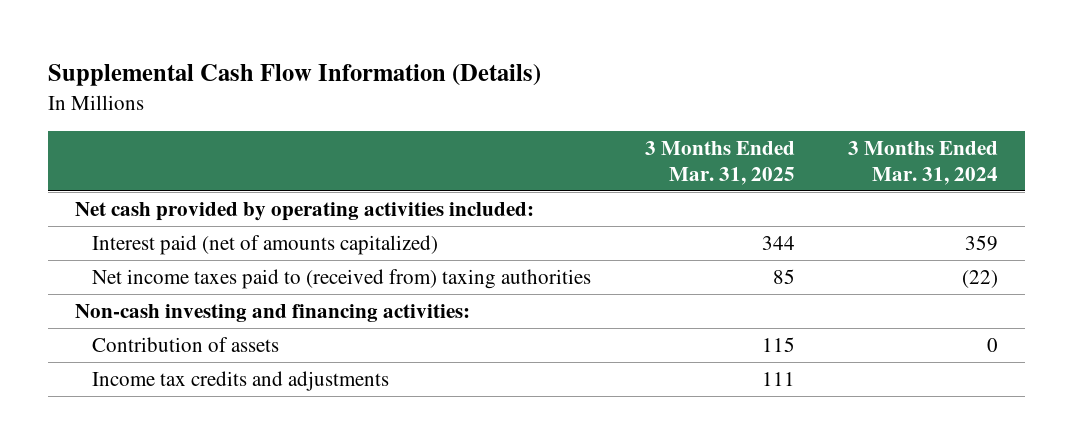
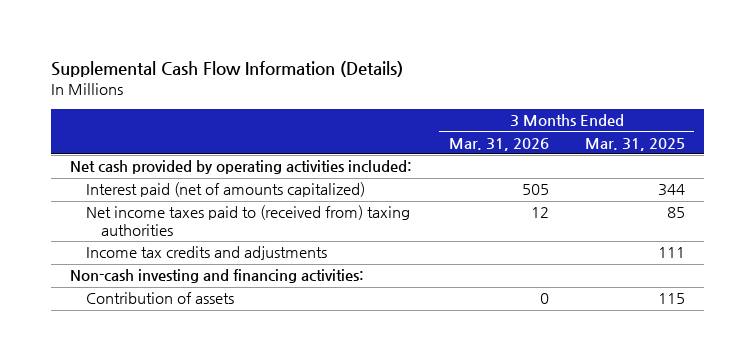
[848,140,999,185] 3 Months Ended Mar. 31, 2024 -> none
none -> [448,137,549,151] Mar. 31, 2026
[91,370,389,391] Income tax credits and adjustments -> [85,246,327,261] Income tax credits and adjustments

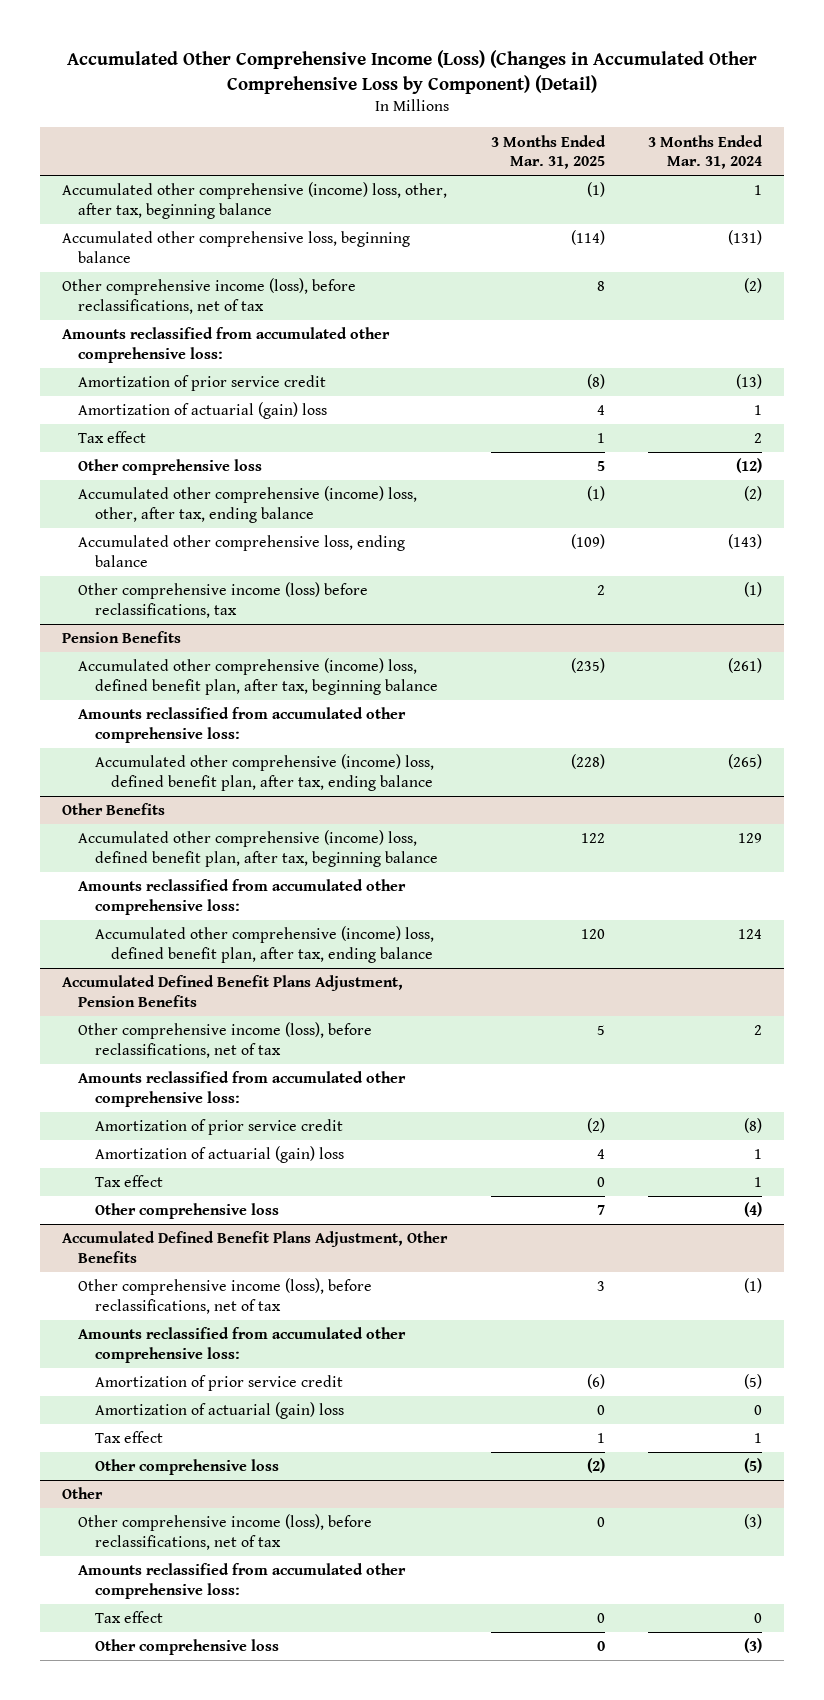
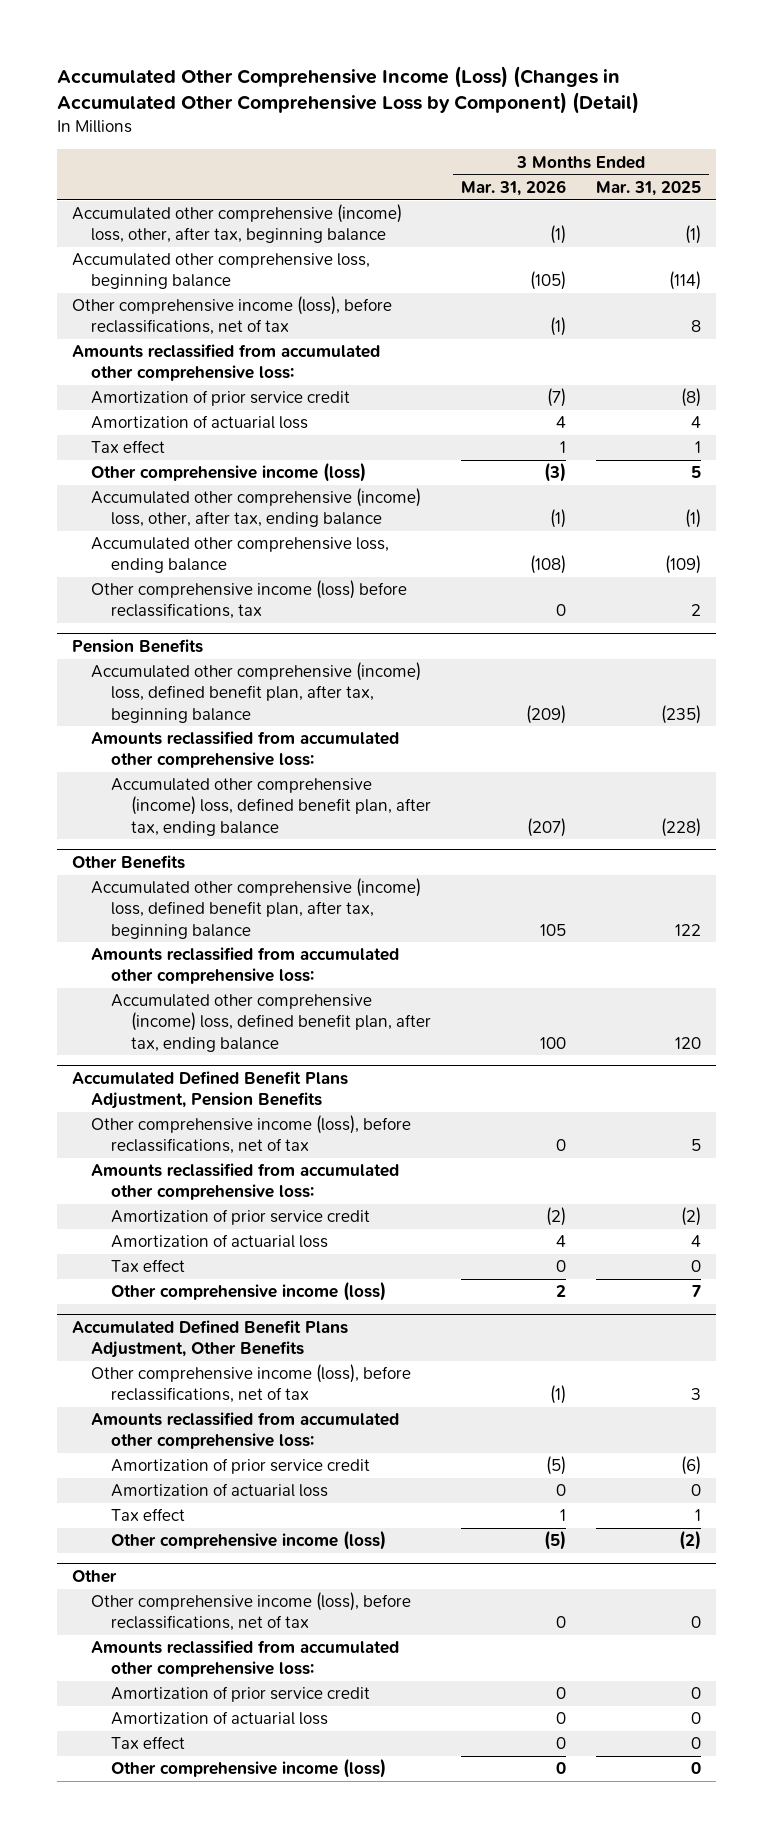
[648,134,764,170] 3 Months Ended Mar. 31, 2024 -> none
none -> [460,179,566,196] Mar. 31, 2026
[78,402,328,420] Amortization of actuarial (gain) loss -> [91,415,309,430] Amortization of actuarial loss
[78,459,263,476] Other comprehensive loss -> [91,462,367,483] Other comprehensive income (loss)
[94,1146,344,1164] Amortization of actuarial (gain) loss -> [110,1234,328,1249] Amortization of actuarial loss
[94,1203,279,1220] Other comprehensive loss -> [110,1281,386,1302] Other comprehensive income (loss)
[94,1402,344,1420] Amortization of actuarial (gain) loss -> [110,1483,328,1498] Amortization of actuarial loss
[94,1459,279,1476] Other comprehensive loss -> [110,1530,386,1551] Other comprehensive income (loss)
none -> [110,1686,370,1703] Amortization of prior service credit
none -> [110,1711,328,1726] Amortization of actuarial loss
[94,1639,279,1656] Other comprehensive loss -> [110,1758,386,1779] Other comprehensive income (loss)

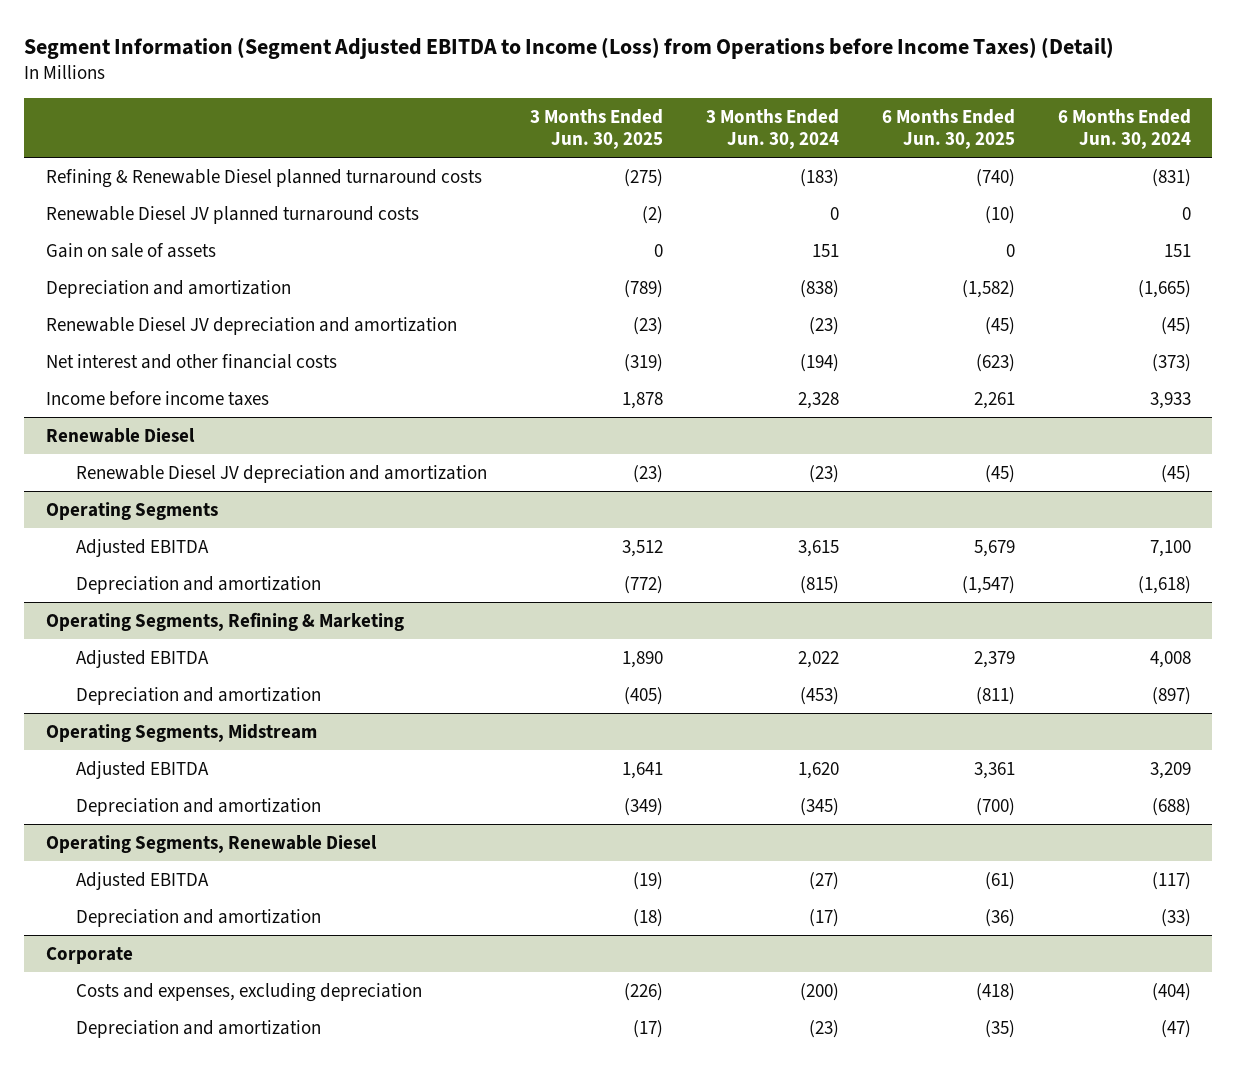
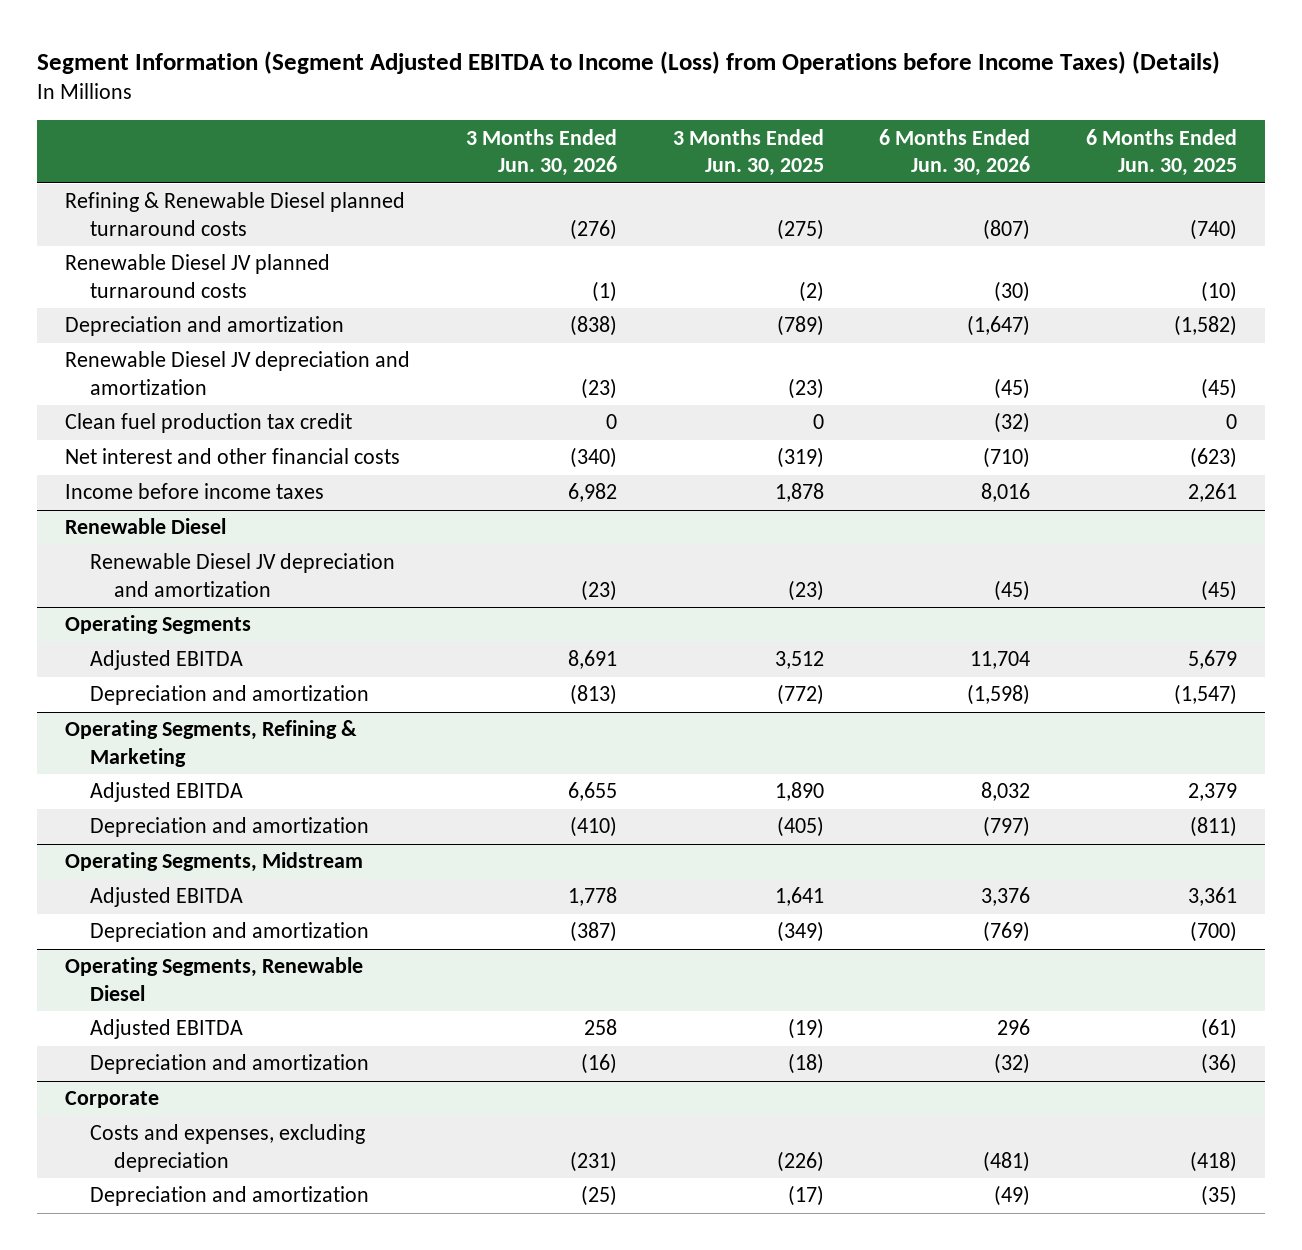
[24,36,1115,59] Segment Information (Segment Adjusted EBITDA to Income (Loss) from Operations before Income Taxes) (Detail) -> [37,51,1221,75] Segment Information (Segment Adjusted EBITDA to Income (Loss) from Operations before Income Taxes) (Details)
[705,108,839,150] 3 Months Ended Jun. 30, 2024 -> none
[1057,108,1191,150] 6 Months Ended Jun. 30, 2024 -> none
none -> [465,128,617,177] 3 Months Ended Jun. 30, 2026
none -> [879,128,1031,177] 6 Months Ended Jun. 30, 2026
[45,242,216,258] Gain on sale of assets -> none
none -> [65,413,353,434] Clean fuel production tax credit

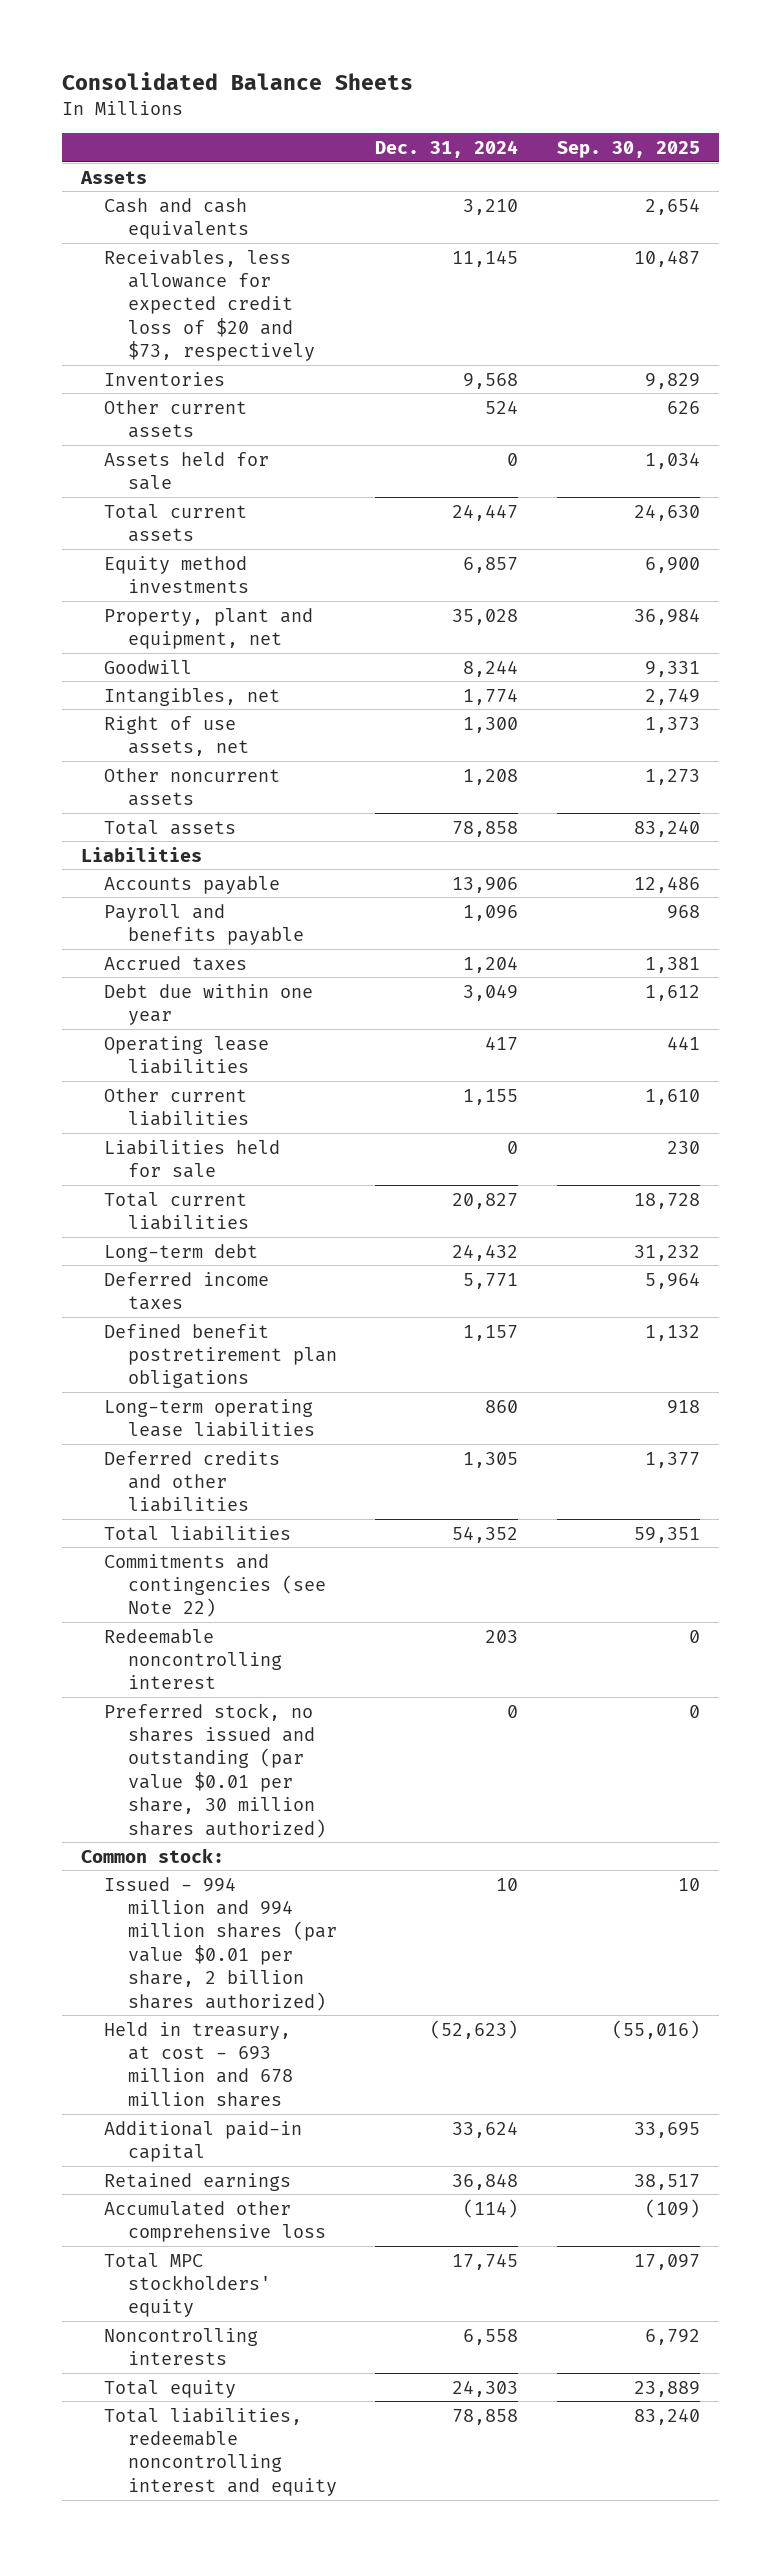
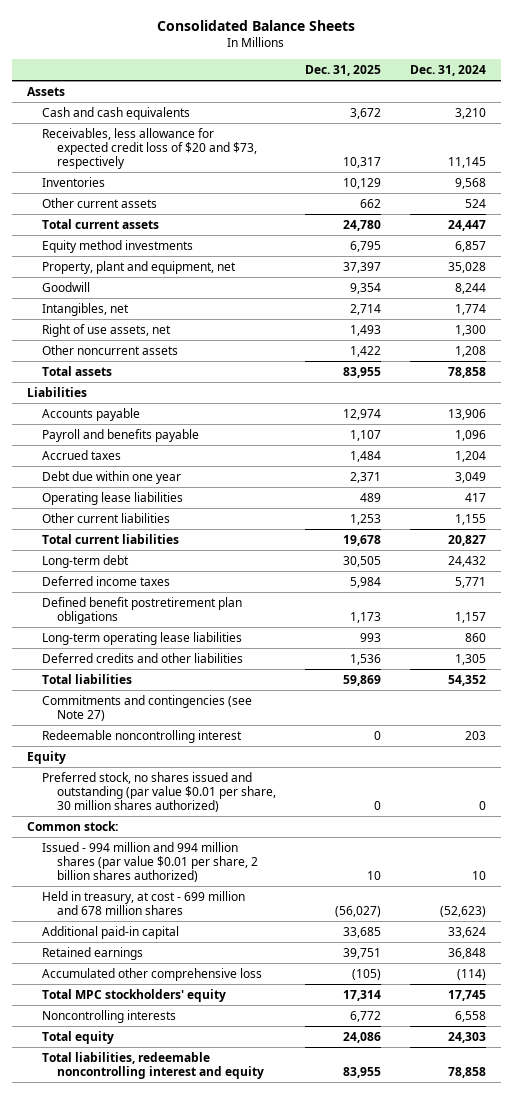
[556,140,700,158] Sep. 30, 2025 -> none
none -> [305,64,382,76] Dec. 31, 2025
[104,451,270,490] Assets held for sale -> none
[104,1139,281,1178] Liabilities held for sale -> none
[104,1553,326,1618] Commitments and contingencies (see Note 22) -> [41,694,252,721] Commitments and contingencies (see Note 27)
none -> [26,750,66,764] Equity
[104,2021,293,2107] Held in treasury, at cost - 693 million and 678 million shares -> [41,890,245,915] Held in treasury, at cost - 699 million and 678 million shares

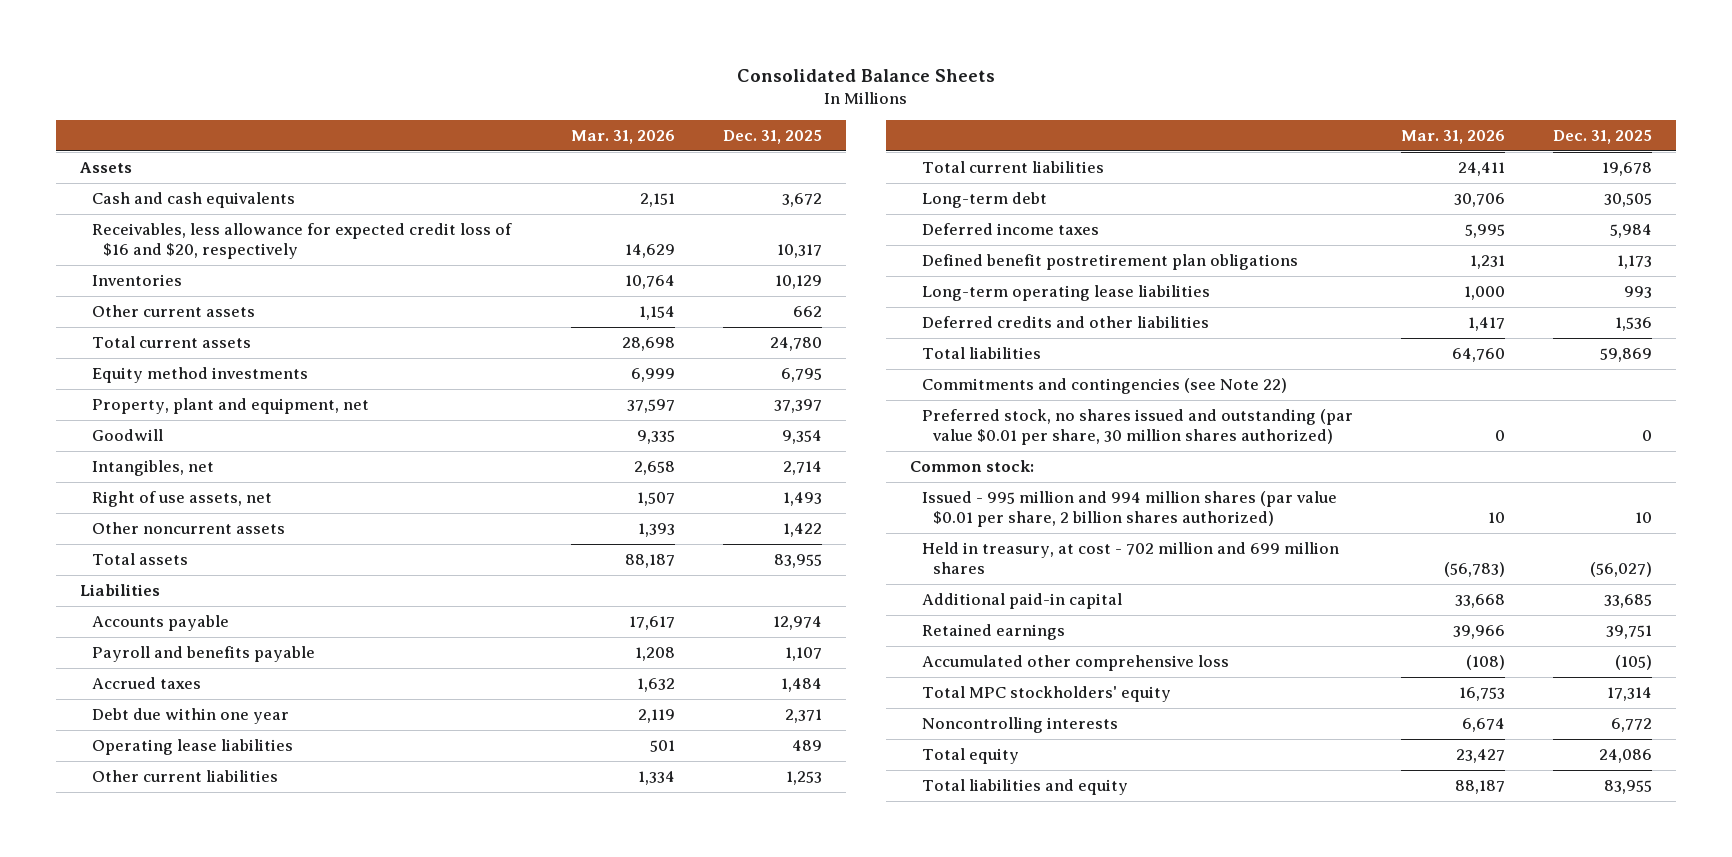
[410,64,487,76] Dec. 31, 2024 -> none
none -> [570,130,675,145] Mar. 31, 2026
[41,127,257,169] Receivables, less allowance for expected credit loss of $20 and $73, respectively -> [91,223,512,259] Receivables, less allowance for expected credit loss of $16 and $20, respectively
[41,729,242,743] Redeemable noncontrolling interest -> none
[26,750,66,764] Equity -> none
[41,694,252,721] Commitments and contingencies (see Note 27) -> [921,378,1287,395] Commitments and contingencies (see Note 22)
[41,841,258,882] Issued - 994 million and 994 million shares (par value $0.01 per share, 2 billion shares authorized) -> [921,491,1337,527] Issued - 995 million and 994 million shares (par value $0.01 per share, 2 billion shares authorized)
[41,890,245,915] Held in treasury, at cost - 699 million and 678 million shares -> [921,542,1339,574] Held in treasury, at cost - 702 million and 699 million shares
[41,1051,264,1079] Total liabilities, redeemable noncontrolling interest and equity -> [921,779,1128,796] Total liabilities and equity

